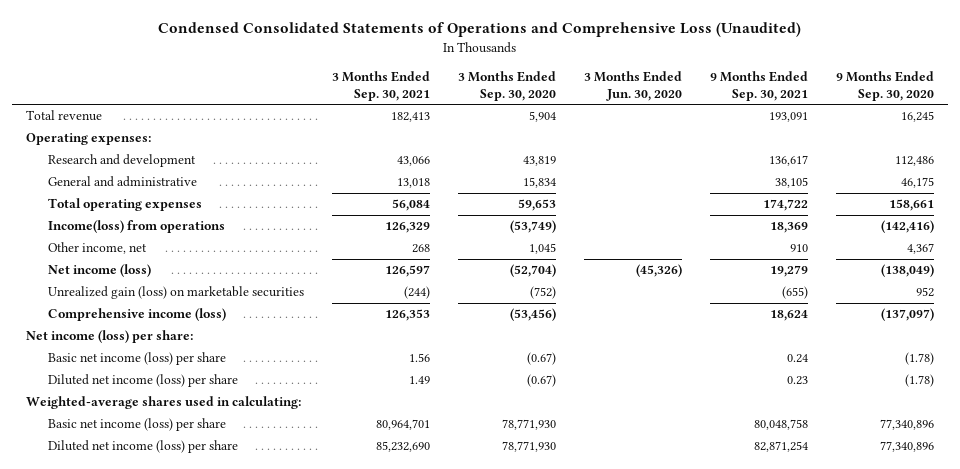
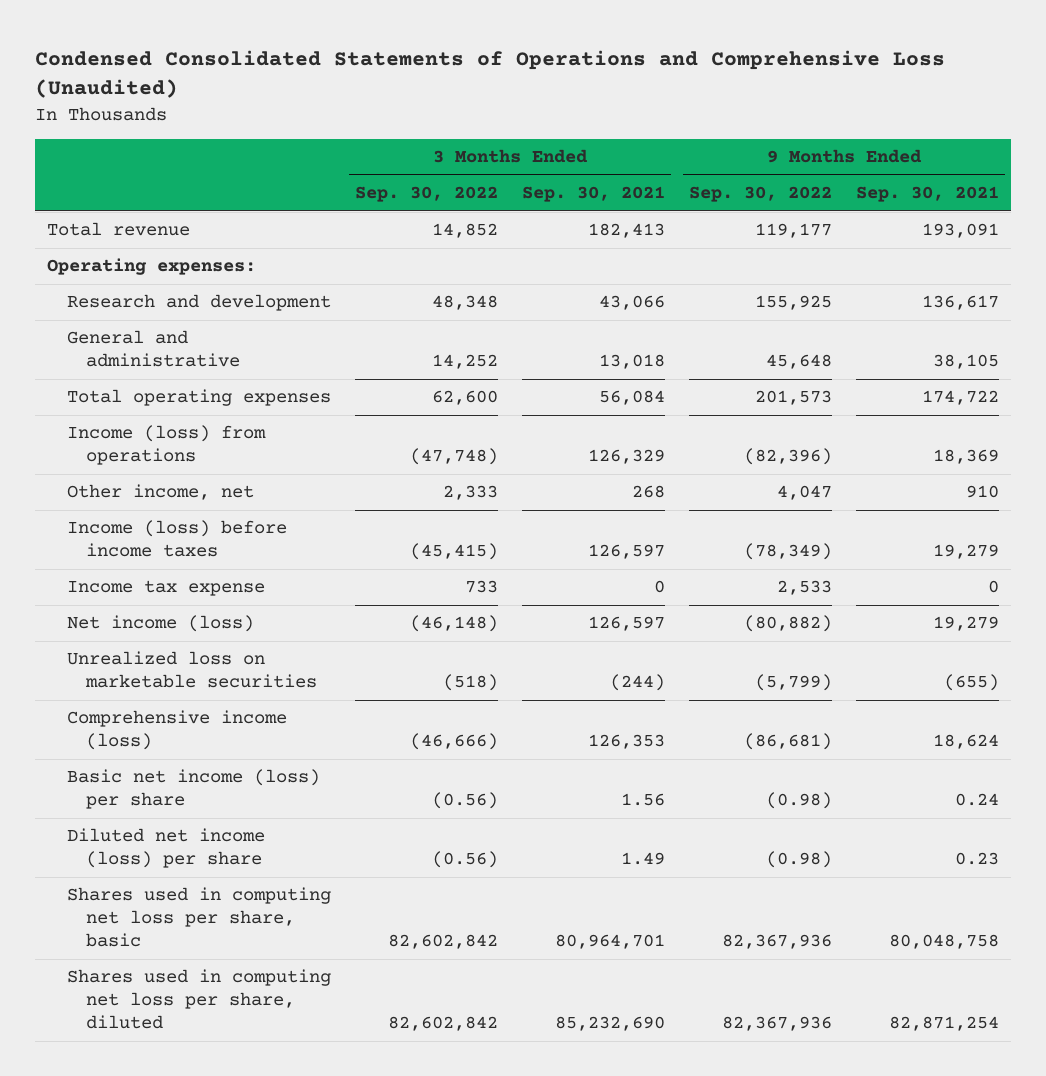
[457,70,556,101] 3 Months Ended Sep. 30, 2020 -> none
[583,70,682,101] 3 Months Ended Jun. 30, 2020 -> none
[836,70,935,101] 9 Months Ended Sep. 30, 2020 -> none
none -> [354,186,498,203] Sep. 30, 2022
none -> [688,186,832,203] Sep. 30, 2022
[47,220,225,234] Income(loss) from operations -> [66,425,266,466] Income (loss) from operations
none -> [66,520,287,558] Income (loss) before income taxes
none -> [66,580,265,597] Income tax expense
[47,286,304,300] Unrealized gain (loss) on marketable securities -> [66,651,317,689] Unrealized loss on marketable securities
[26,330,194,344] Net income (loss) per share: -> none
[26,396,302,410] Weighted-average shares used in calculating: -> none
[47,418,226,432] Basic net income (loss) per share -> [66,887,331,948] Shares used in computing net loss per share, basic
[47,440,238,454] Diluted net income (loss) per share -> [66,969,331,1030] Shares used in computing net loss per share, diluted

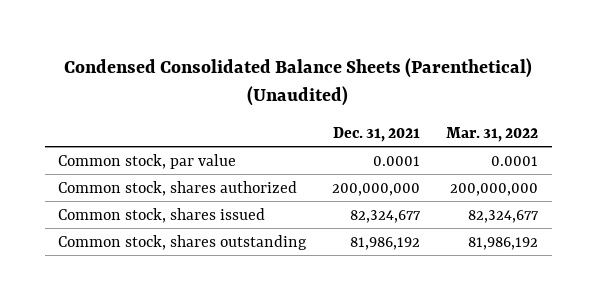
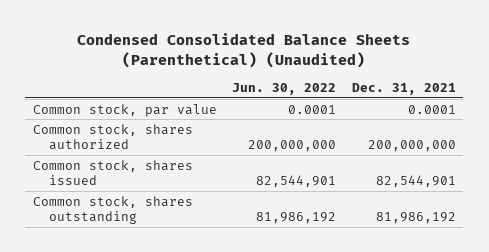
[446,127,539,143] Mar. 31, 2022 -> none
none -> [232,83,337,96] Jun. 30, 2022
[350,209,422,223] 82,324,677 -> [375,175,456,188] 82,544,901

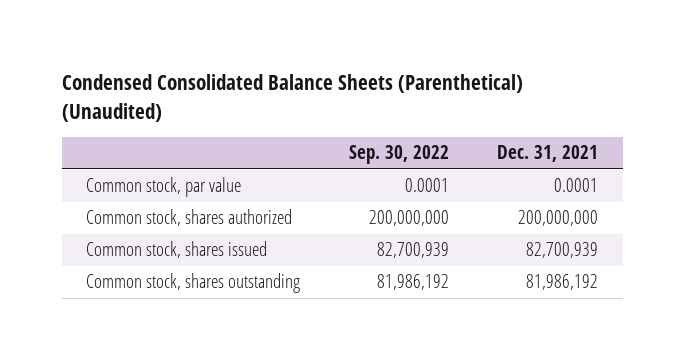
[232,83,337,96] Jun. 30, 2022 -> none
none -> [348,145,449,165] Sep. 30, 2022
[375,175,456,188] 82,544,901 -> [526,242,599,259] 82,700,939

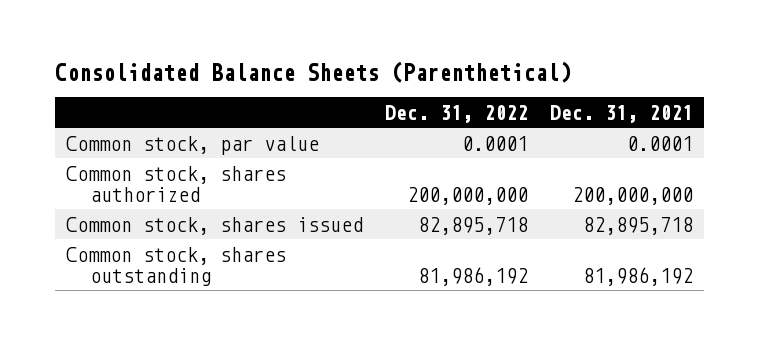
[62,74,524,122] Condensed Consolidated Balance Sheets (Parenthetical) (Unaudited) -> [55,60,572,83] Consolidated Balance Sheets (Parenthetical)
[348,145,449,165] Sep. 30, 2022 -> none
none -> [384,104,528,123] Dec. 31, 2022
[526,242,599,259] 82,700,939 -> [582,216,693,235] 82,895,718

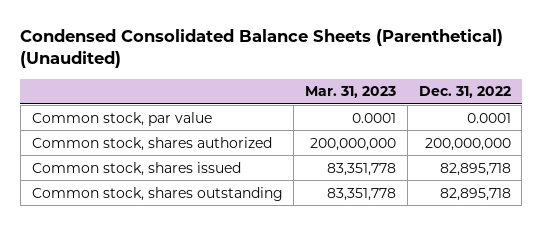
[55,60,572,83] Consolidated Balance Sheets (Parenthetical) -> [20,29,504,69] Condensed Consolidated Balance Sheets (Parenthetical) (Unaudited)
[549,104,693,123] Dec. 31, 2021 -> none
none -> [305,86,397,99] Mar. 31, 2023
[417,266,528,286] 81,986,192 -> [439,187,511,201] 82,895,718

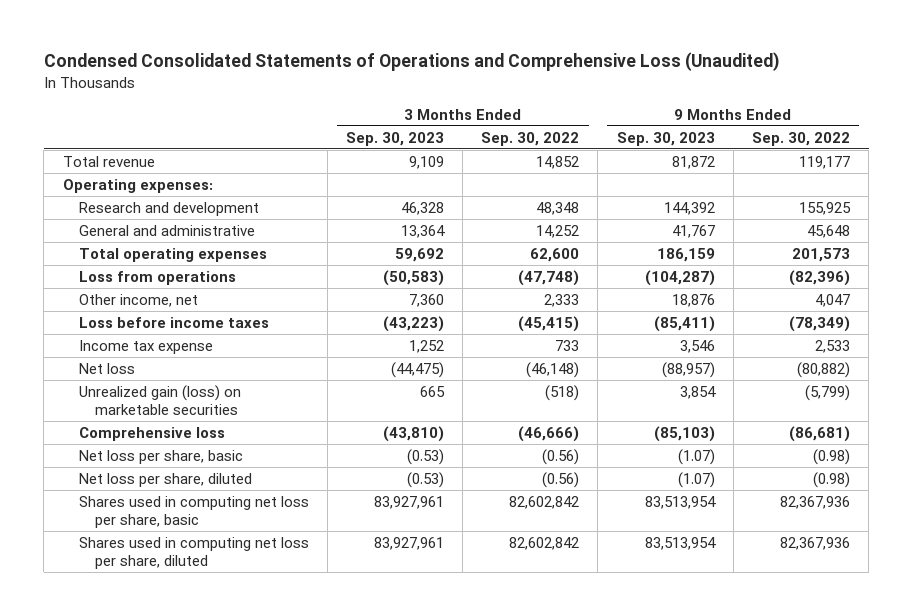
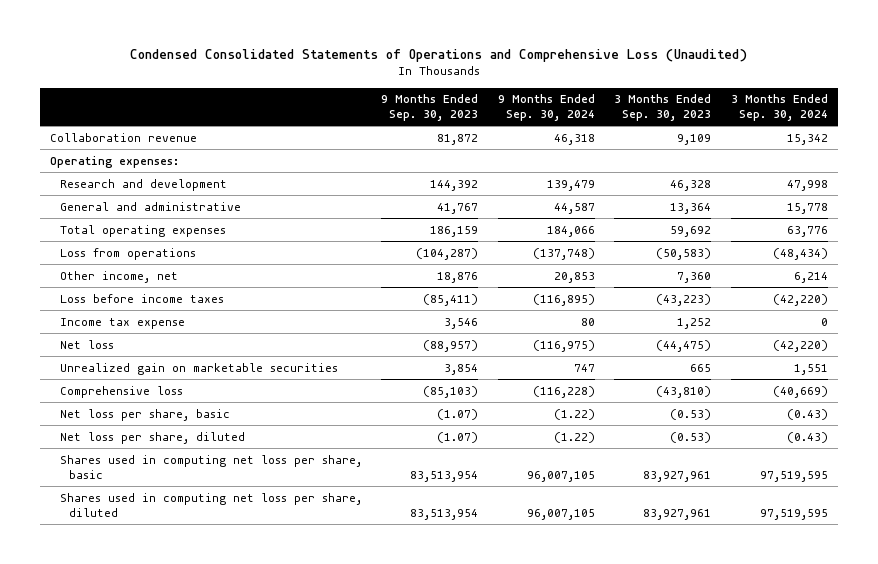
[481,131,580,146] Sep. 30, 2022 -> none
[751,131,850,146] Sep. 30, 2022 -> none
none -> [497,94,595,122] 9 Months Ended Sep. 30, 2024
none -> [730,94,828,122] 3 Months Ended Sep. 30, 2024
[62,155,155,167] Total revenue -> [49,132,197,142] Collaboration revenue
[78,384,241,415] Unrealized gain (loss) on marketable securities -> [59,362,338,375] Unrealized gain on marketable securities

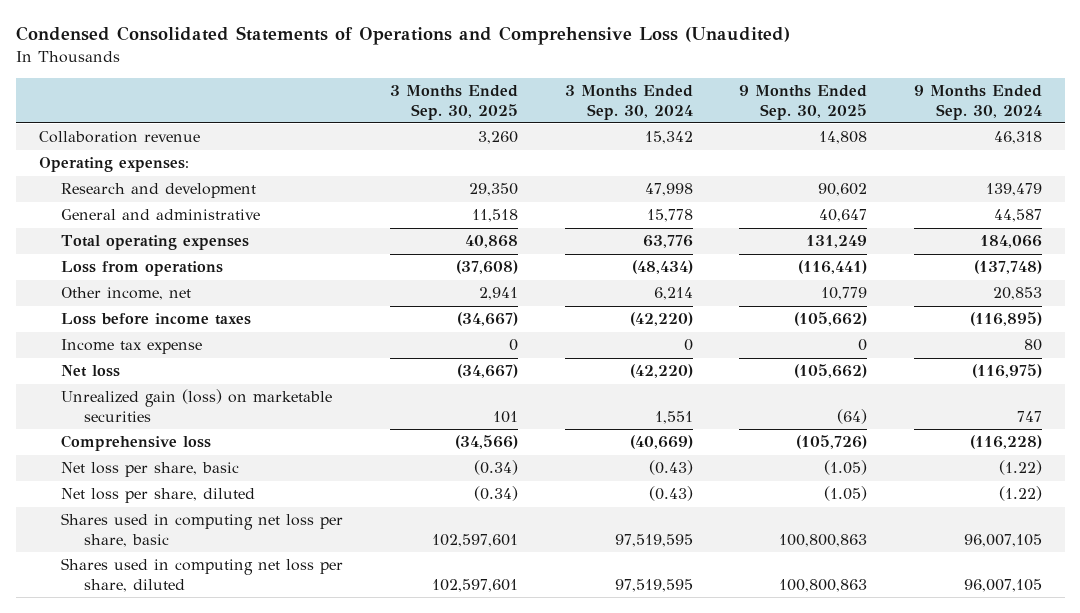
[381,94,479,122] 9 Months Ended Sep. 30, 2023 -> none
[614,94,712,122] 3 Months Ended Sep. 30, 2023 -> none
none -> [389,84,518,120] 3 Months Ended Sep. 30, 2025
none -> [739,84,868,120] 9 Months Ended Sep. 30, 2025
[59,362,338,375] Unrealized gain on marketable securities -> [61,389,333,423] Unrealized gain (loss) on marketable securities

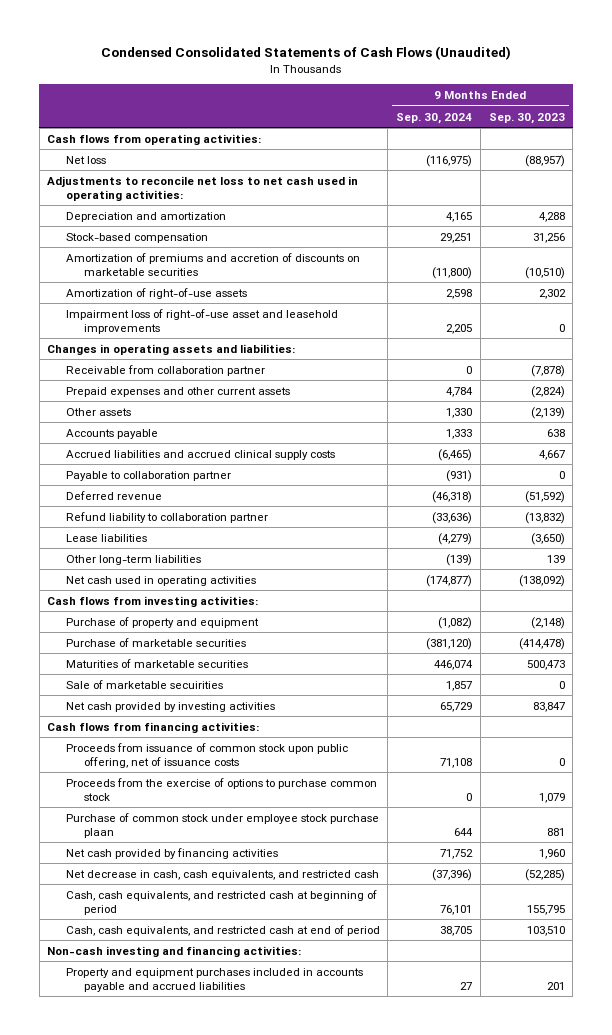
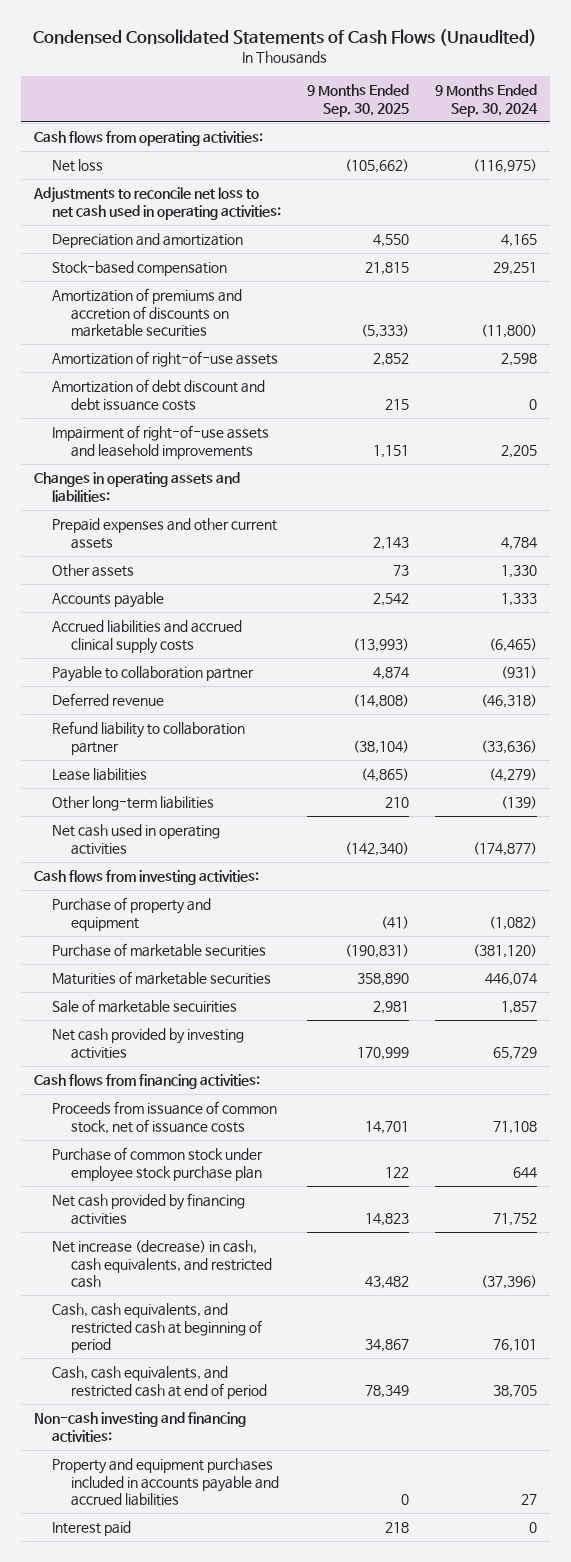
[488,112,565,124] Sep. 30, 2023 -> none
none -> [307,84,410,117] 9 Months Ended Sep. 30, 2025
none -> [52,379,266,411] Amortization of debt discount and debt issuance costs
[65,308,338,334] Impairment loss of right-of-use asset and leasehold improvements -> [52,425,270,459] Impairment of right-of-use assets and leasehold improvements
[65,364,265,376] Receivable from collaboration partner -> none
[65,777,377,801] Proceeds from the exercise of options to purchase common stock -> none
[65,742,348,768] Proceeds from issuance of common stock upon public offering, net of issuance costs -> [52,1101,278,1134] Proceeds from issuance of common stock, net of issuance costs
[65,812,379,838] Purchase of common stock under employee stock purchase plaan -> [52,1147,264,1182] Purchase of common stock under employee stock purchase plan
[65,869,379,880] Net decrease in cash, cash equivalents, and restricted cash -> [52,1240,273,1289] Net increase (decrease) in cash, cash equivalents, and restricted cash
none -> [52,1521,132,1537] Interest paid

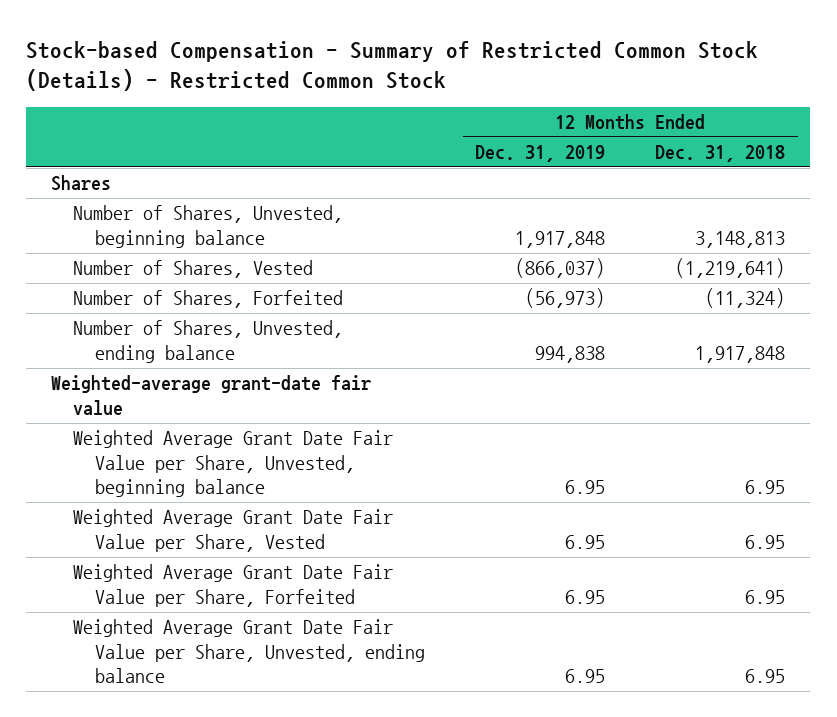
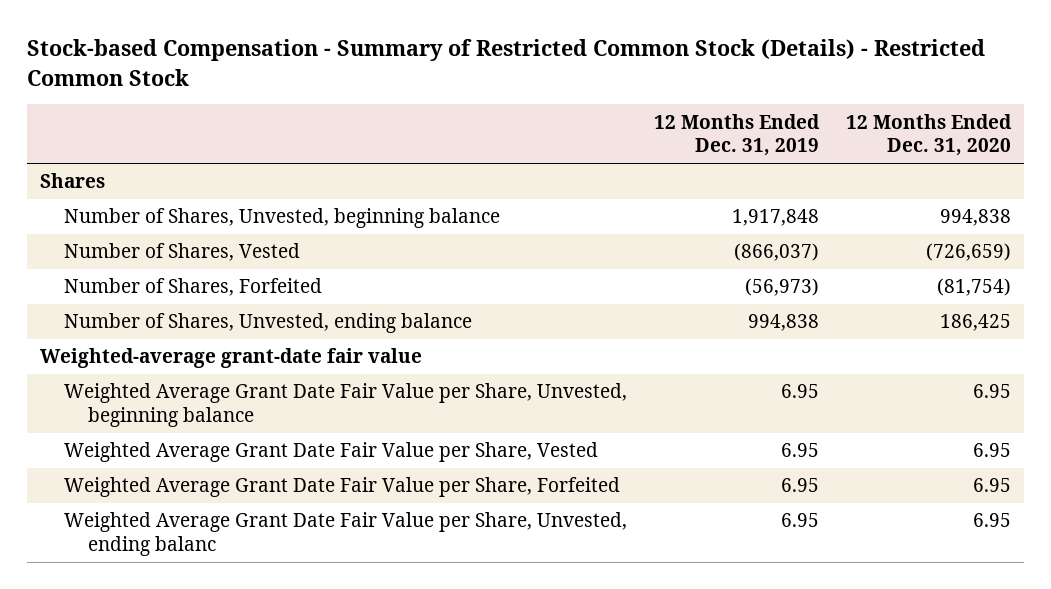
[655,144,786,162] Dec. 31, 2018 -> none
none -> [845,113,1012,157] 12 Months Ended Dec. 31, 2020
[73,619,426,684] Weighted Average Grant Date Fair Value per Share, Unvested, ending balance -> [64,512,628,556] Weighted Average Grant Date Fair Value per Share, Unvested, ending balanc

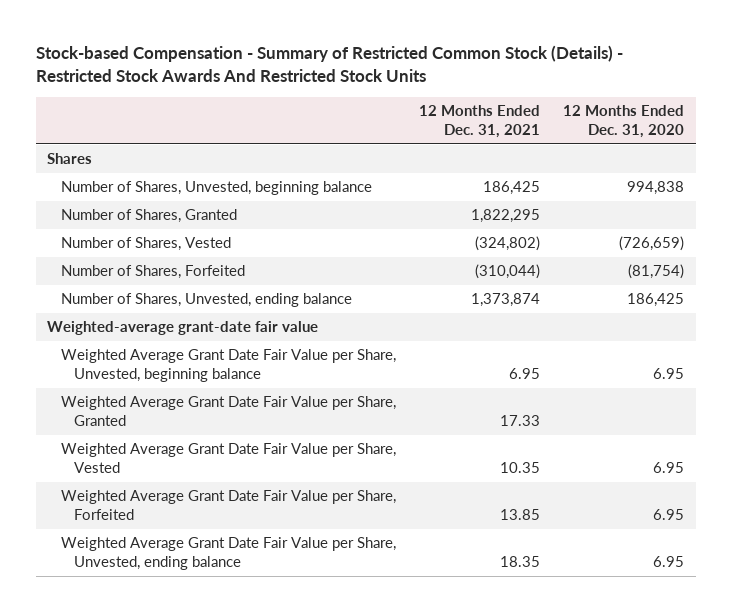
[27,39,986,86] Stock-based Compensation - Summary of Restricted Common Stock (Details) - Restricted Common Stock -> [35,44,623,83] Stock-based Compensation - Summary of Restricted Common Stock (Details) - Restricted Stock Awards And Restricted Stock Units
[653,113,820,157] 12 Months Ended Dec. 31, 2019 -> none
none -> [418,105,540,138] 12 Months Ended Dec. 31, 2021
none -> [60,209,237,224] Number of Shares, Granted
none -> [60,396,396,426] Weighted Average Grant Date Fair Value per Share, Granted
[64,512,628,556] Weighted Average Grant Date Fair Value per Share, Unvested, ending balanc -> [60,537,396,570] Weighted Average Grant Date Fair Value per Share, Unvested, ending balance

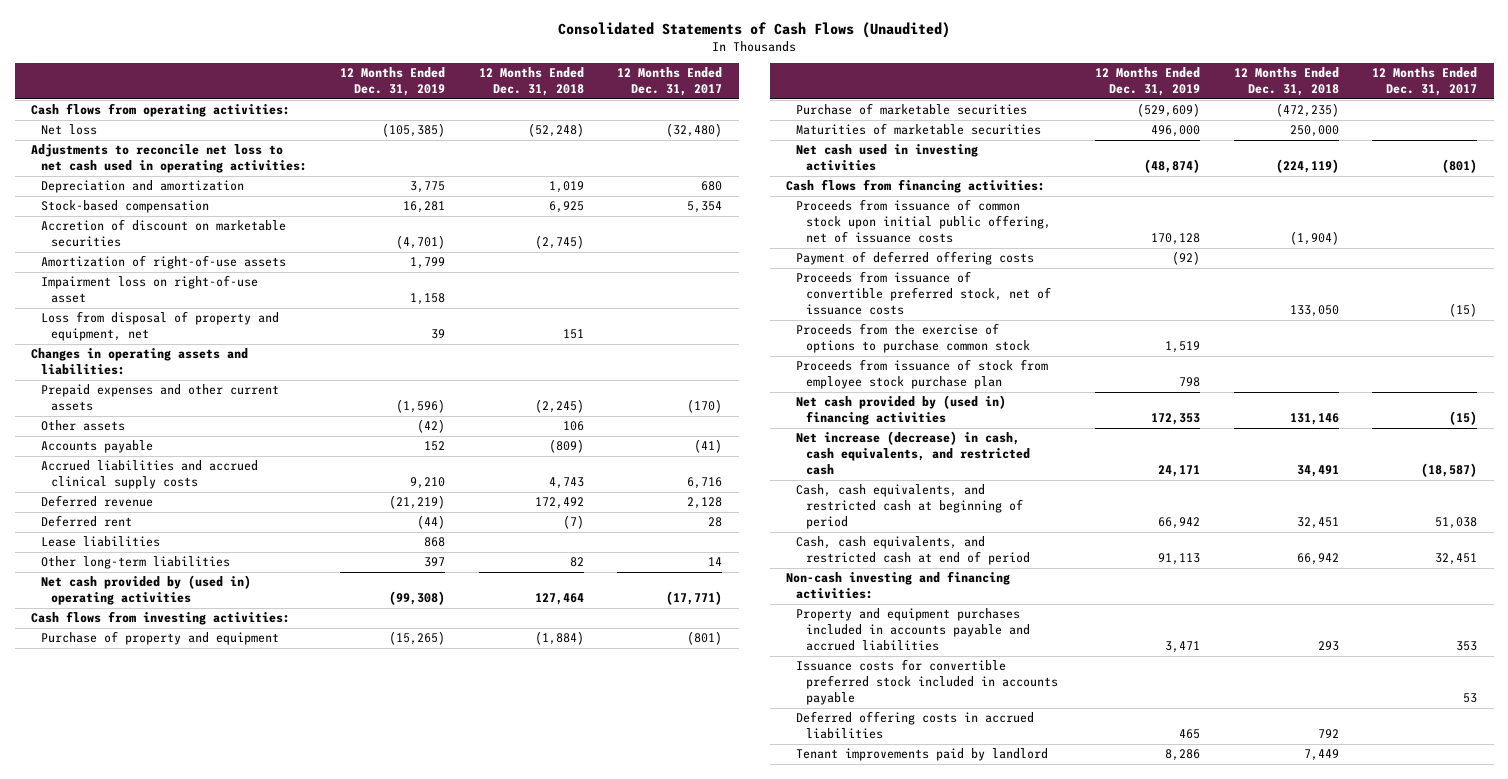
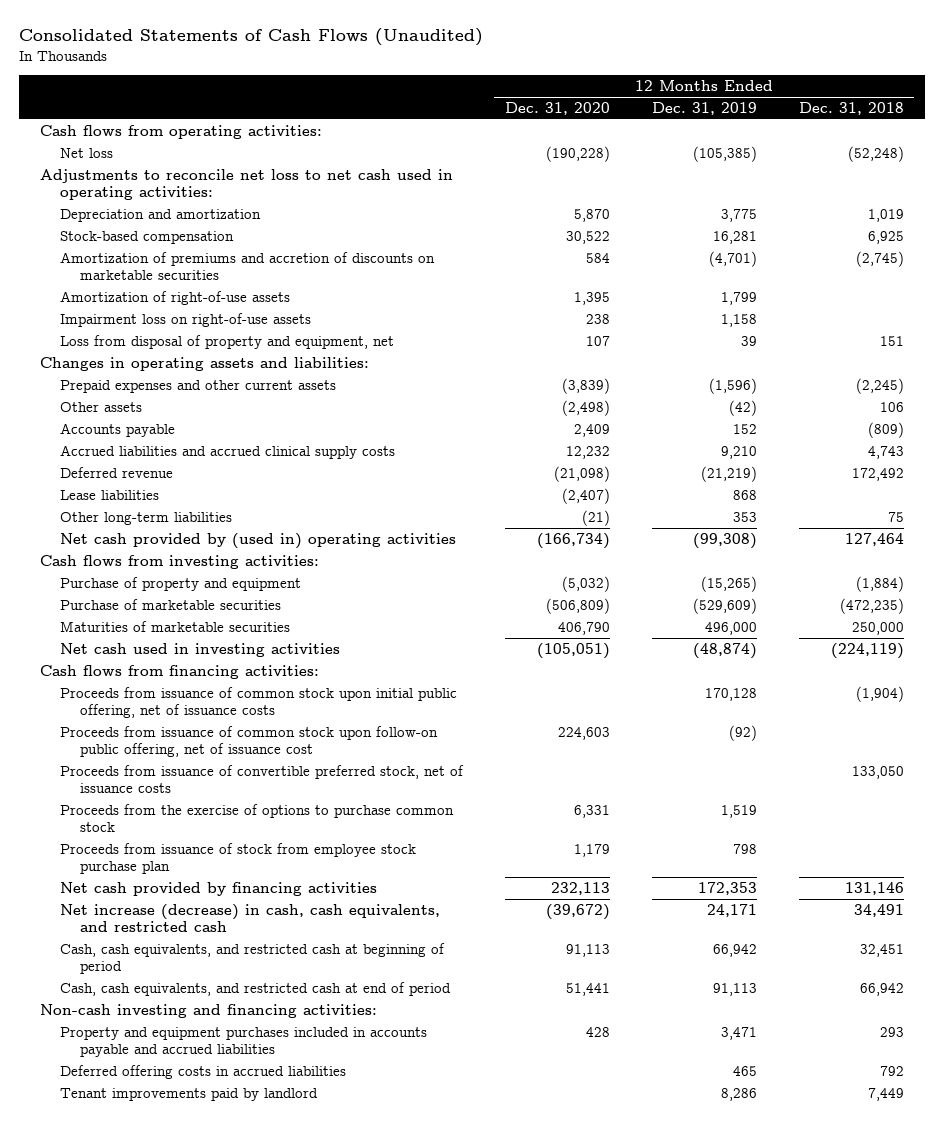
[616,67,722,97] 12 Months Ended Dec. 31, 2017 -> none
none -> [504,102,610,116] Dec. 31, 2020
[40,219,286,248] Accretion of discount on marketable securities -> [59,251,435,280] Amortization of premiums and accretion of discounts on marketable securities
[40,275,258,304] Impairment loss on right-of-use asset -> [59,312,311,327] Impairment loss on right-of-use assets
[40,515,132,528] Deferred rent -> none
[424,557,446,568] 397 -> [732,511,757,522] 353
[569,557,584,568] 82 -> [887,511,904,522] 75
[795,251,1034,266] Payment of deferred offering costs -> none
none -> [59,725,438,757] Proceeds from issuance of common stock upon follow-on public offering, net of issuance cost
[795,395,1006,426] Net cash provided by (used in) financing activities -> [59,881,377,896] Net cash provided by financing activities
[795,659,1058,706] Issuance costs for convertible preferred stock included in accounts payable -> none

